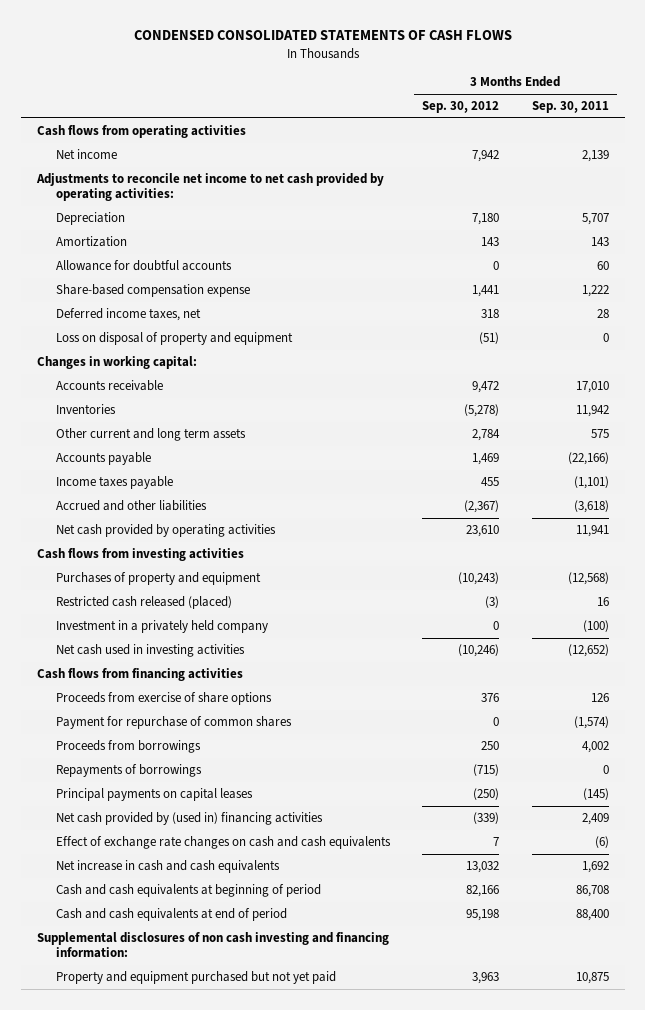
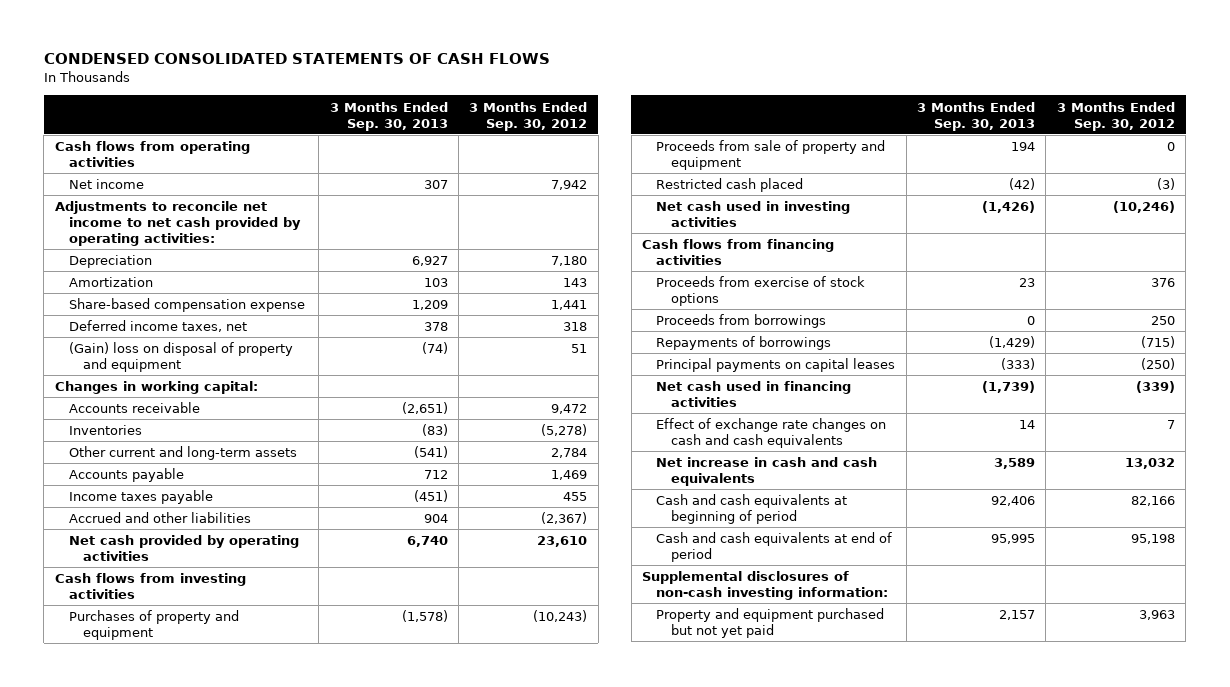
[531,101,609,114] Sep. 30, 2011 -> none
none -> [329,101,448,131] 3 Months Ended Sep. 30, 2013
[55,260,232,272] Allowance for doubtful accounts -> none
[55,332,293,346] Loss on disposal of property and equipment -> [68,342,293,373] (Gain) loss on disposal of property and equipment
[479,332,500,345] (51) -> [571,344,588,354] 51
[55,428,246,442] Other current and long term assets -> [68,446,297,461] Other current and long-term assets
[55,620,268,634] Investment in a privately held company -> none
none -> [656,140,886,171] Proceeds from sale of property and equipment
[55,596,232,610] Restricted cash released (placed) -> [656,178,804,193] Restricted cash placed
[55,716,292,730] Payment for repurchase of common shares -> none
[55,692,272,706] Proceeds from exercise of share options -> [656,276,866,307] Proceeds from exercise of stock options
[55,812,323,826] Net cash provided by (used in) financing activities -> [656,381,852,408] Net cash used in financing activities
[36,932,389,958] Supplemental disclosures of non cash investing and financing information: -> [642,571,889,601] Supplemental disclosures of non-cash investing information:

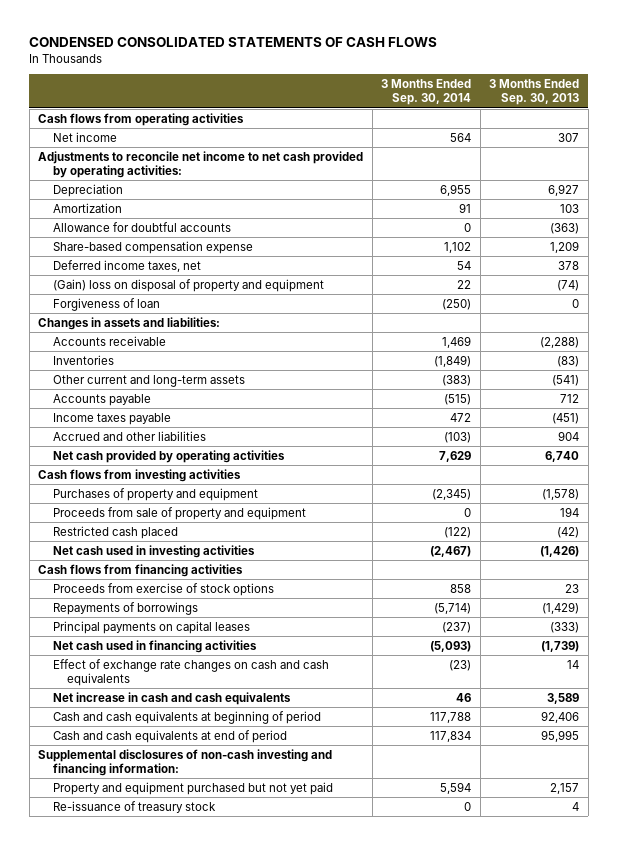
[469,101,588,131] 3 Months Ended Sep. 30, 2012 -> none
none -> [381,79,472,106] 3 Months Ended Sep. 30, 2014
none -> [52,221,231,232] Allowance for doubtful accounts
none -> [52,297,160,311] Forgiveness of loan
[54,381,258,395] Changes in working capital: -> [38,316,221,330] Changes in assets and liabilities:
[401,402,448,415] (2,651) -> [540,336,580,348] (2,288)
[656,314,827,329] Proceeds from borrowings -> none
[642,571,889,601] Supplemental disclosures of non-cash investing information: -> [38,748,333,776] Supplemental disclosures of non-cash investing and financing information:
none -> [52,800,216,813] Re-issuance of treasury stock

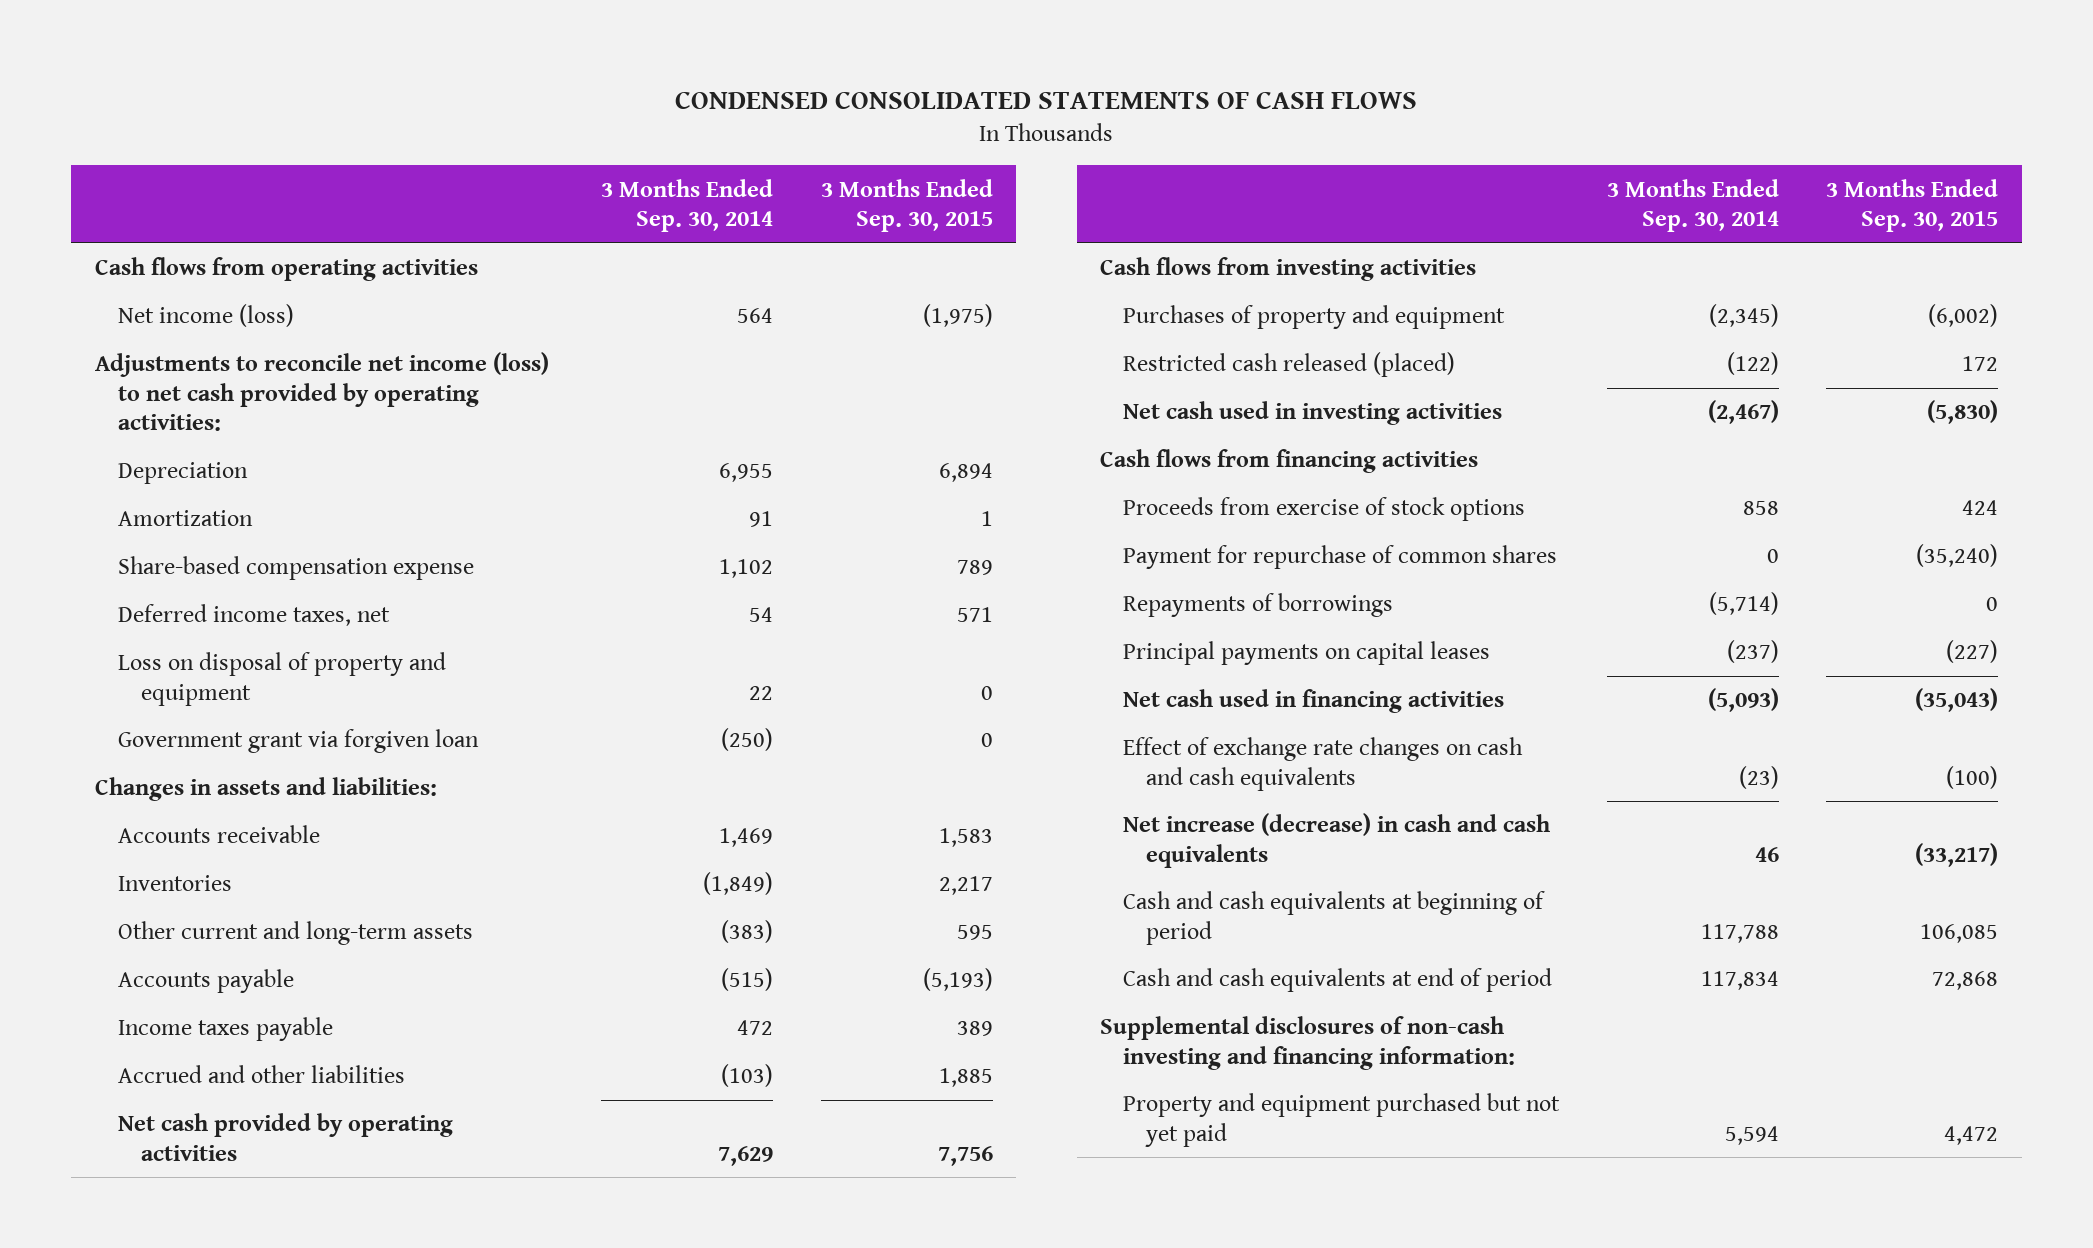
[489,79,580,106] 3 Months Ended Sep. 30, 2013 -> none
none -> [820,178,993,233] 3 Months Ended Sep. 30, 2015
[52,131,117,142] Net income -> [118,304,295,328] Net income (loss)
[38,150,364,178] Adjustments to reconcile net income to net cash provided by operating activities: -> [95,352,550,432] Adjustments to reconcile net income (loss) to net cash provided by operating activities:
[52,221,231,232] Allowance for doubtful accounts -> none
[52,278,324,292] (Gain) loss on disposal of property and equipment -> [118,652,447,706] Loss on disposal of property and equipment
[52,297,160,311] Forgiveness of loan -> [118,729,480,754] Government grant via forgiven loan
[52,506,306,520] Proceeds from sale of property and equipment -> none
[52,525,178,539] Restricted cash placed -> [1123,352,1456,378] Restricted cash released (placed)
none -> [1123,545,1558,570] Payment for repurchase of common shares
[52,691,291,705] Net increase in cash and cash equivalents -> [1123,813,1551,868] Net increase (decrease) in cash and cash equivalents
[52,800,216,813] Re-issuance of treasury stock -> none

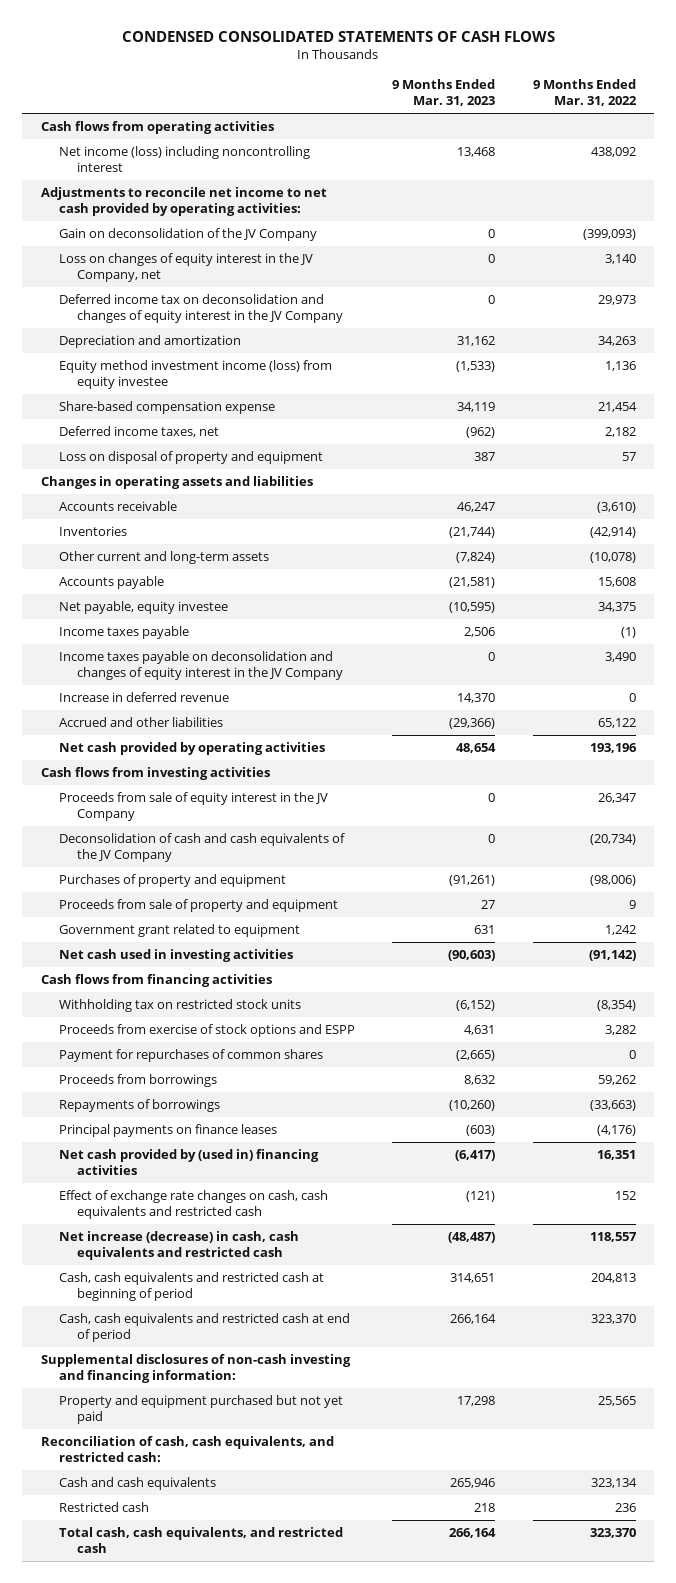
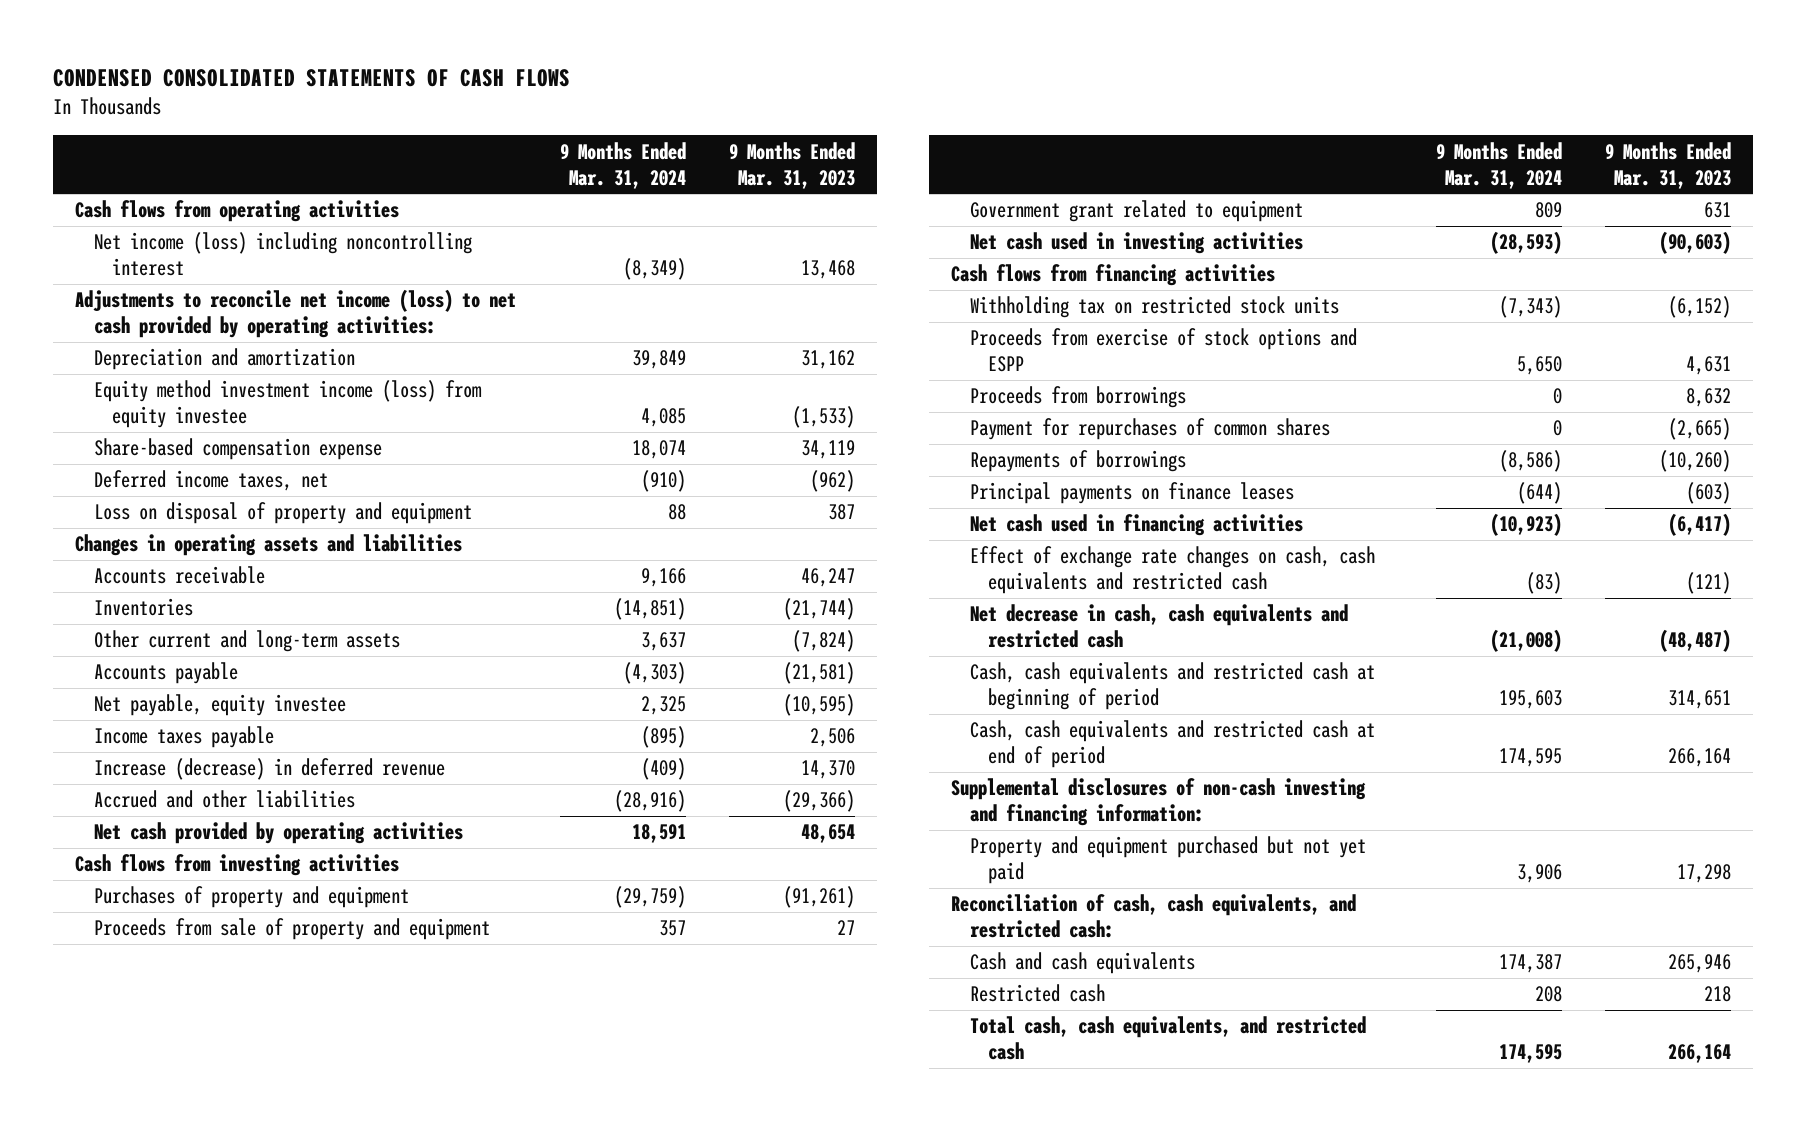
[532,79,637,107] 9 Months Ended Mar. 31, 2022 -> none
none -> [559,141,686,189] 9 Months Ended Mar. 31, 2024
[58,228,317,242] Gain on deconsolidation of the JV Company -> none
[58,253,313,283] Loss on changes of equity interest in the JV Company, net -> none
[58,294,344,324] Deferred income tax on deconsolidation and changes of equity interest in the JV Company -> none
[40,187,327,217] Adjustments to reconcile net income to net cash provided by operating activities: -> [75,289,517,339] Adjustments to reconcile net income (loss) to net cash provided by operating activities:
[58,651,344,681] Income taxes payable on deconsolidation and changes of equity interest in the JV Company -> none
[58,692,229,703] Increase in deferred revenue -> [93,758,445,781] Increase (decrease) in deferred revenue
[58,792,328,822] Proceeds from sale of equity interest in the JV Company -> none
[58,833,345,863] Deconsolidation of cash and cash equivalents of the JV Company -> none
[58,1049,323,1063] Payment for repurchases of common shares -> [969,418,1330,441] Payment for repurchases of common shares
[58,1149,319,1176] Net cash provided by (used in) financing activities -> [969,514,1303,537] Net cash used in financing activities
[58,1231,299,1261] Net increase (decrease) in cash, cash equivalents and restricted cash -> [969,604,1348,649] Net decrease in cash, cash equivalents and restricted cash

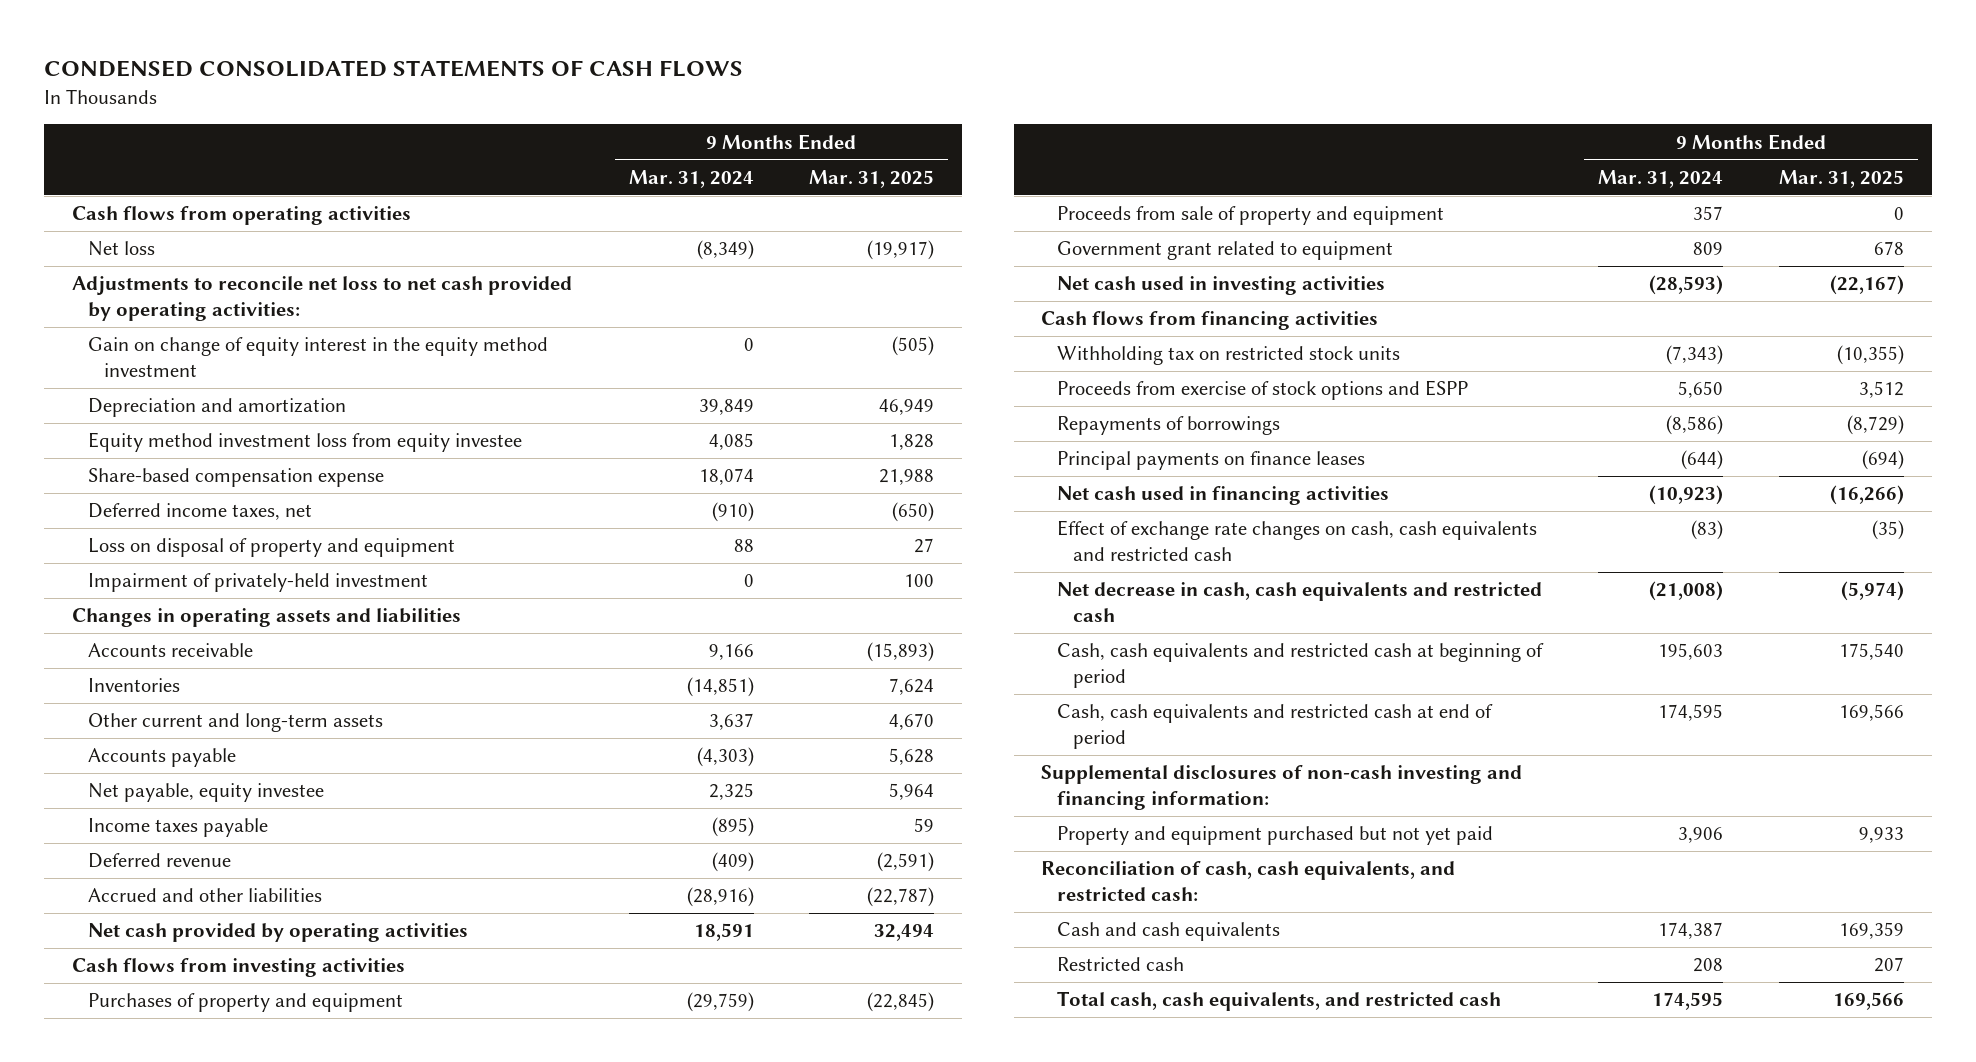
[729,141,856,189] 9 Months Ended Mar. 31, 2023 -> none
none -> [809,169,935,188] Mar. 31, 2025
[93,232,472,277] Net income (loss) including noncontrolling interest -> [87,241,155,257] Net loss
[75,289,517,339] Adjustments to reconcile net income (loss) to net cash provided by operating activities: -> [71,276,572,322] Adjustments to reconcile net loss to net cash provided by operating activities:
none -> [87,337,548,378] Gain on change of equity interest in the equity method investment
[93,380,482,429] Equity method investment income (loss) from equity investee -> [87,432,522,453] Equity method investment loss from equity investee
none -> [87,573,428,593] Impairment of privately-held investment
[93,758,445,781] Increase (decrease) in deferred revenue -> [87,853,231,869] Deferred revenue
[969,386,1186,409] Proceeds from borrowings -> none
[969,418,1330,441] Payment for repurchases of common shares -> none

